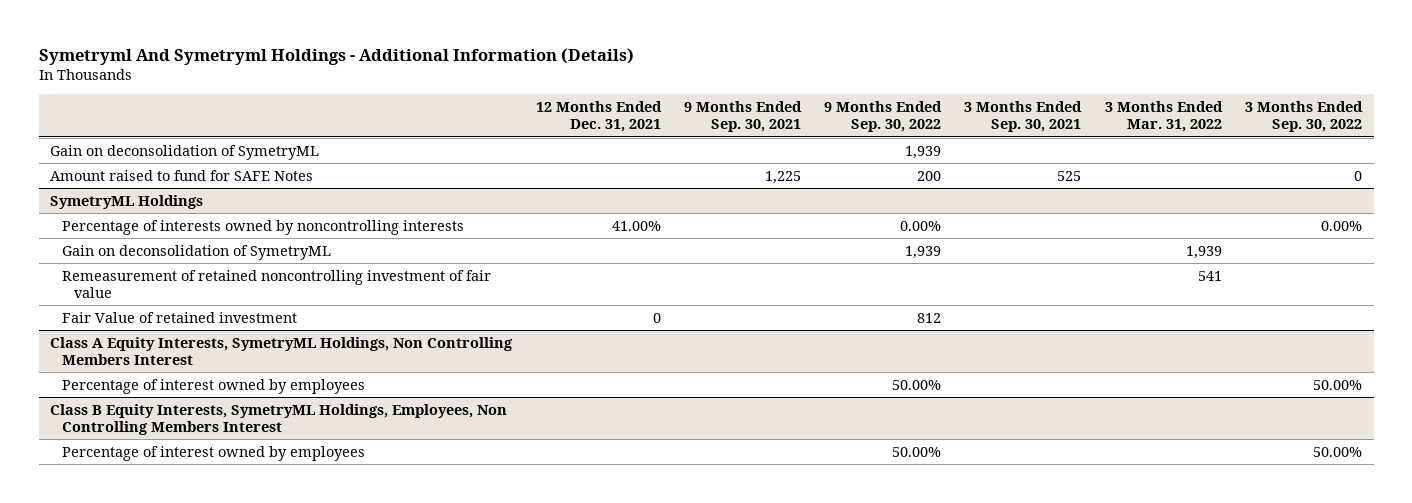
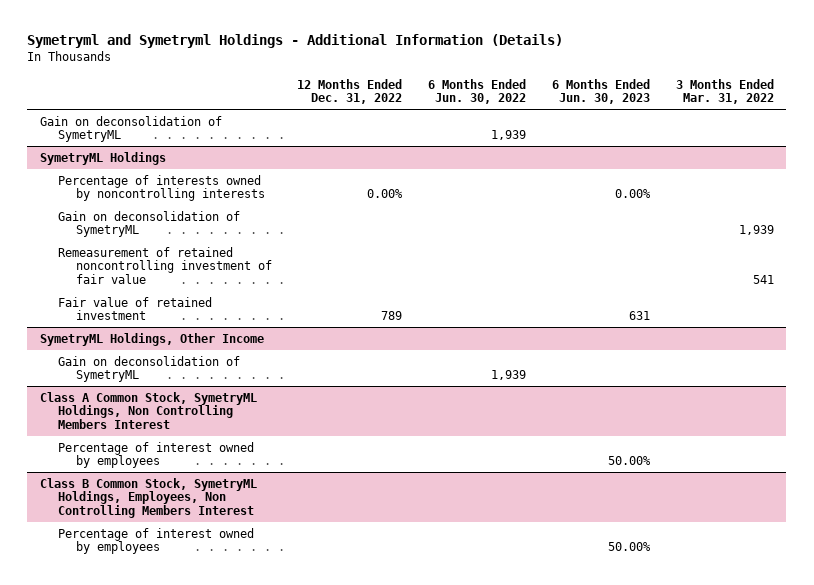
[38,47,634,65] Symetryml And Symetryml Holdings - Additional Information (Details) -> [27,34,564,49] Symetryml and Symetryml Holdings - Additional Information (Details)
[535,101,662,132] 12 Months Ended Dec. 31, 2021 -> none
[683,101,802,132] 9 Months Ended Sep. 30, 2021 -> none
[824,101,943,132] 9 Months Ended Sep. 30, 2022 -> none
[964,101,1083,132] 3 Months Ended Sep. 30, 2021 -> none
[1245,101,1364,132] 3 Months Ended Sep. 30, 2022 -> none
none -> [297,78,403,105] 12 Months Ended Dec. 31, 2022
none -> [428,78,527,105] 6 Months Ended Jun. 30, 2022
none -> [551,78,650,105] 6 Months Ended Jun. 30, 2023
[50,169,314,181] Amount raised to fund for SAFE Notes -> none
[62,311,298,323] Fair Value of retained investment -> [57,296,212,321] Fair value of retained investment
none -> [39,332,264,346] SymetryML Holdings, Other Income
none -> [57,355,240,383] Gain on deconsolidation of SymetryML
[50,336,514,365] Class A Equity Interests, SymetryML Holdings, Non Controlling Members Interest -> [39,391,257,429] Class A Common Stock, SymetryML Holdings, Non Controlling Members Interest
[50,403,508,435] Class B Equity Interests, SymetryML Holdings, Employees, Non Controlling Members Interest -> [39,477,257,518] Class B Common Stock, SymetryML Holdings, Employees, Non Controlling Members Interest

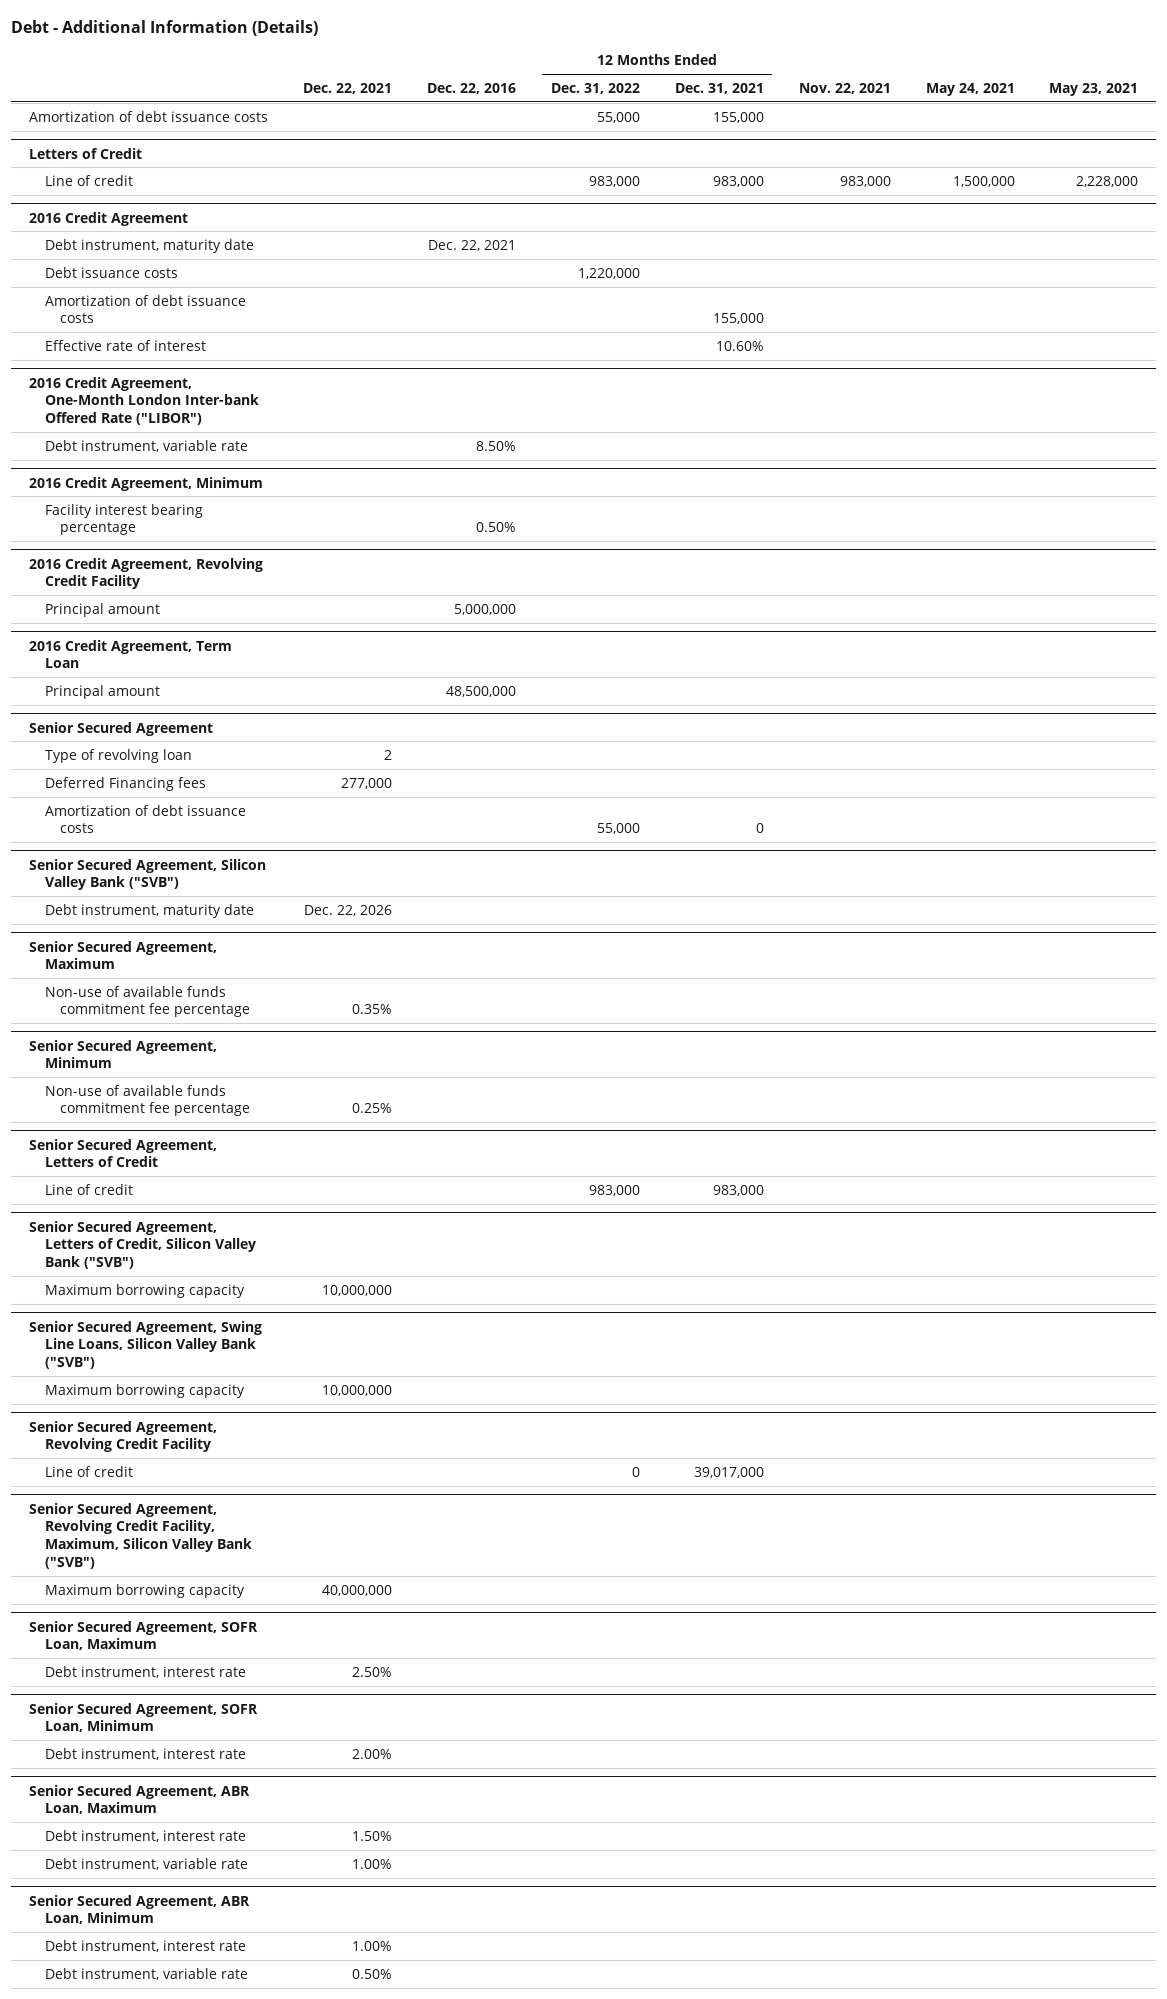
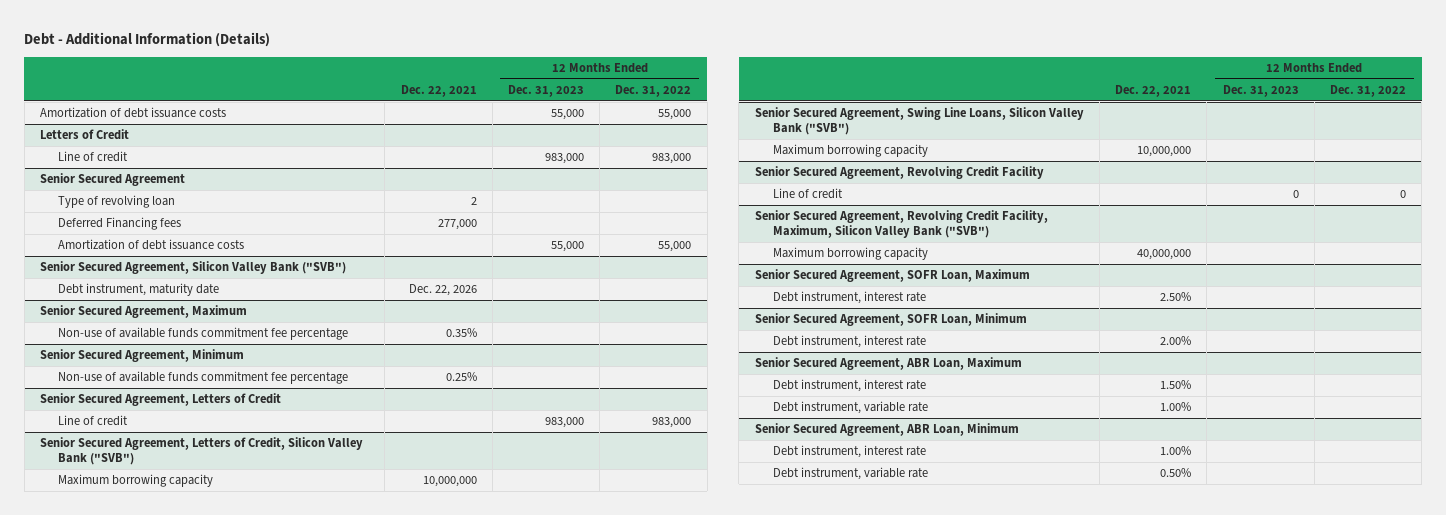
[426,82,516,94] Dec. 22, 2016 -> none
[674,82,764,94] Dec. 31, 2021 -> none
[798,82,891,94] Nov. 22, 2021 -> none
[925,82,1015,96] May 24, 2021 -> none
[1049,82,1139,96] May 23, 2021 -> none
none -> [507,85,584,98] Dec. 31, 2023
[28,211,188,226] 2016 Credit Agreement -> none
[44,238,254,253] Debt instrument, maturity date -> none
[44,266,178,278] Debt issuance costs -> none
[44,294,246,324] Amortization of debt issuance costs -> none
[44,339,206,351] Effective rate of interest -> none
[28,376,259,426] 2016 Credit Agreement, One-Month London Inter-bank Offered Rate ("LIBOR") -> none
[44,439,248,452] Debt instrument, variable rate -> none
[28,476,263,491] 2016 Credit Agreement, Minimum -> none
[44,503,203,536] Facility interest bearing percentage -> none
[28,557,263,590] 2016 Credit Agreement, Revolving Credit Facility -> none
[44,602,160,617] Principal amount -> none
[28,639,232,669] 2016 Credit Agreement, Term Loan -> none
[44,684,160,699] Principal amount -> none

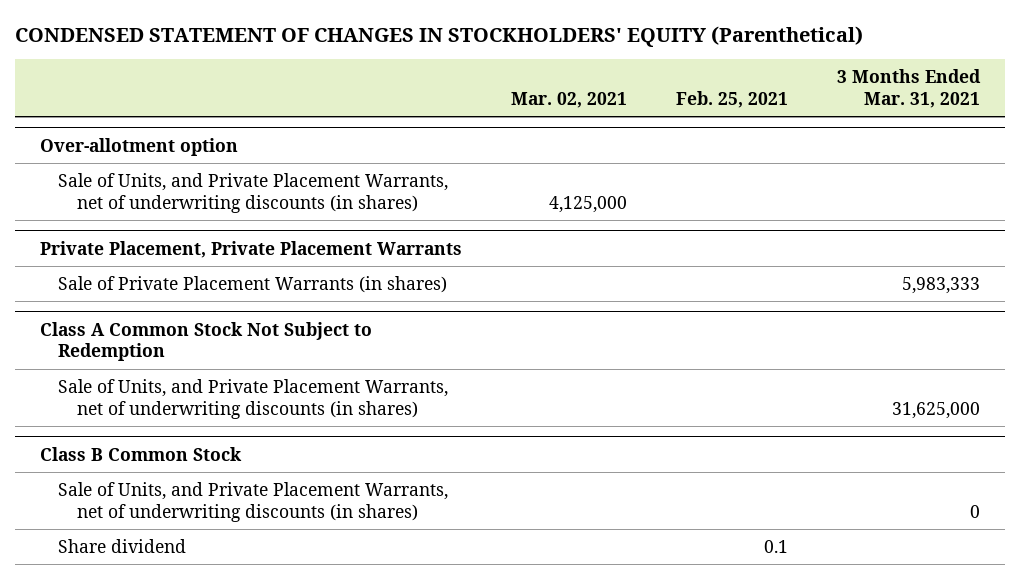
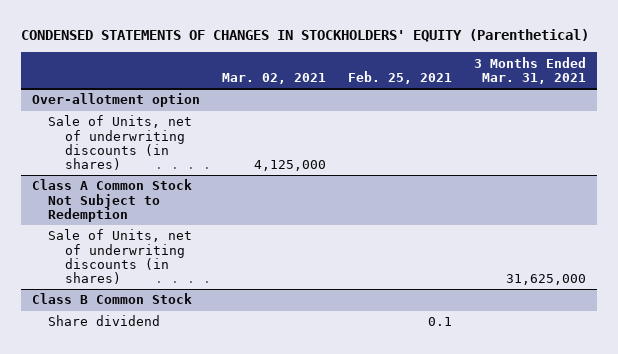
[15,26,864,48] CONDENSED STATEMENT OF CHANGES IN STOCKHOLDERS' EQUITY (Parenthetical) -> [20,28,589,42] CONDENSED STATEMENTS OF CHANGES IN STOCKHOLDERS' EQUITY (Parenthetical)
[39,240,462,258] Private Placement, Private Placement Warrants -> none
[58,275,448,293] Sale of Private Placement Warrants (in shares) -> none
[58,172,449,213] Sale of Units, and Private Placement Warrants, net of underwriting discounts (in shares) -> [48,115,193,171] Sale of Units, net of underwriting discounts (in shares)
[58,378,449,419] Sale of Units, and Private Placement Warrants, net of underwriting discounts (in shares) -> [48,229,193,285] Sale of Units, net of underwriting discounts (in shares)
[58,481,449,522] Sale of Units, and Private Placement Warrants, net of underwriting discounts (in shares) -> none

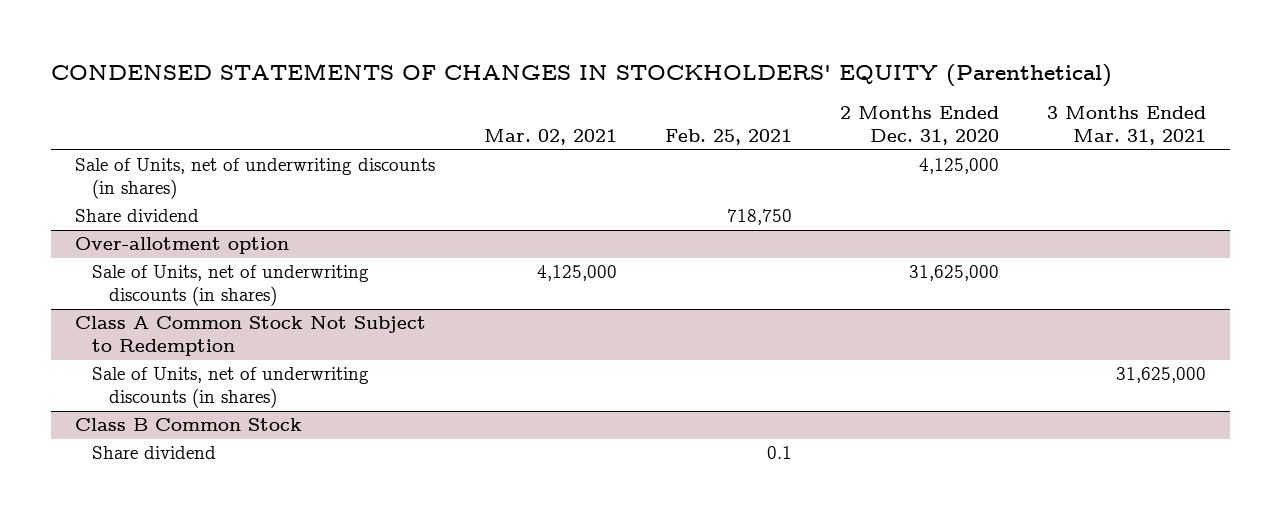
none -> [839,106,999,146] 2 Months Ended Dec. 31, 2020
none -> [75,158,436,200] Sale of Units, net of underwriting discounts (in shares)
none -> [75,209,200,223] Share dividend

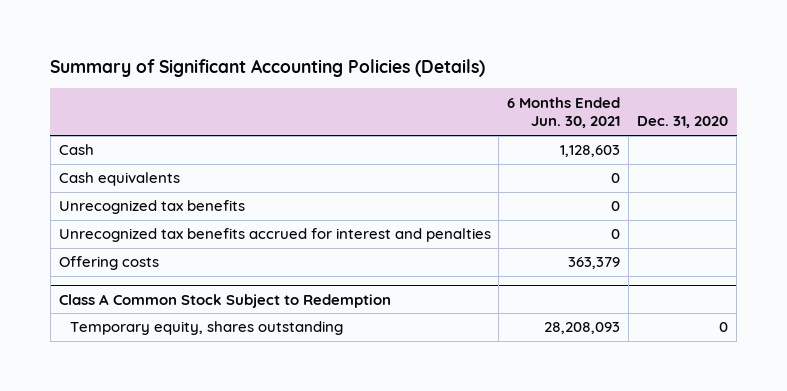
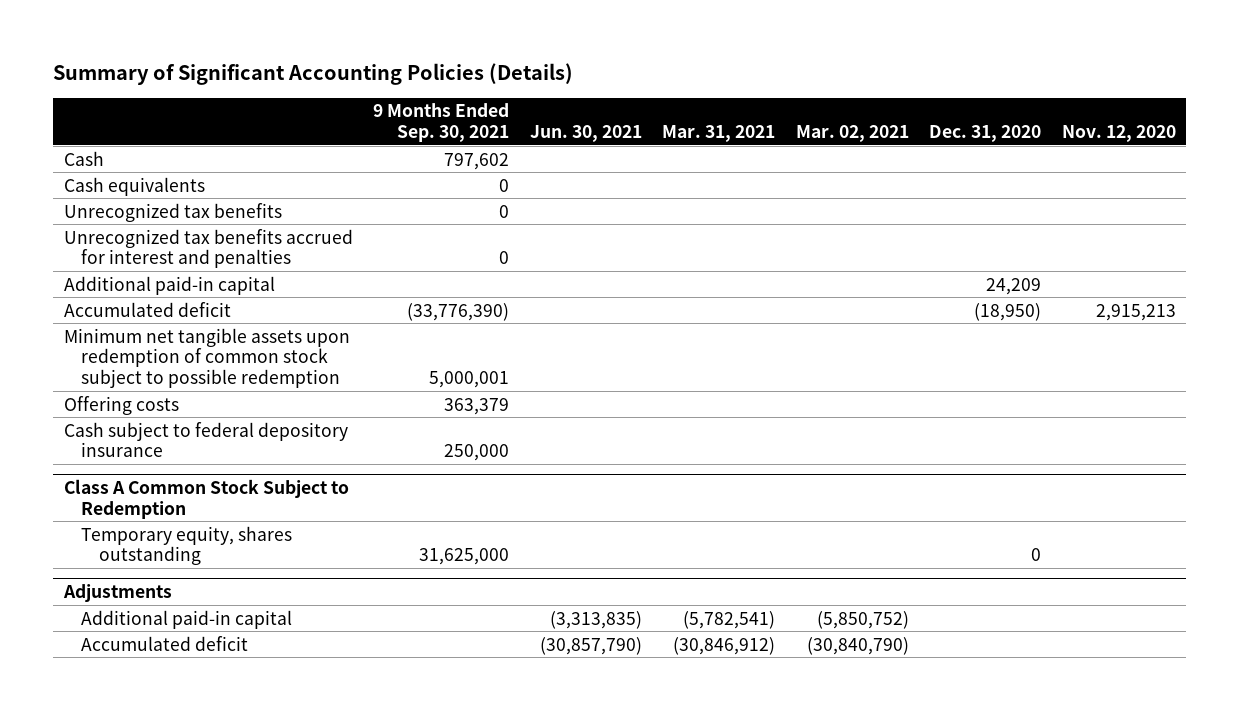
[507,96,621,129] 6 Months Ended Jun. 30, 2021 -> none
none -> [373,103,510,143] 9 Months Ended Sep. 30, 2021
none -> [529,125,642,143] Jun. 30, 2021
none -> [662,125,776,143] Mar. 31, 2021
none -> [795,125,909,143] Mar. 02, 2021
none -> [1061,125,1176,143] Nov. 12, 2020
none -> [63,275,275,295] Additional paid-in capital
none -> [63,301,231,317] Accumulated deficit
none -> [63,327,350,388] Minimum net tangible assets upon redemption of common stock subject to possible redemption
none -> [63,421,348,458] Cash subject to federal depository insurance
none -> [62,583,172,602] Adjustments
none -> [81,609,293,629] Additional paid-in capital
none -> [81,635,249,651] Accumulated deficit

